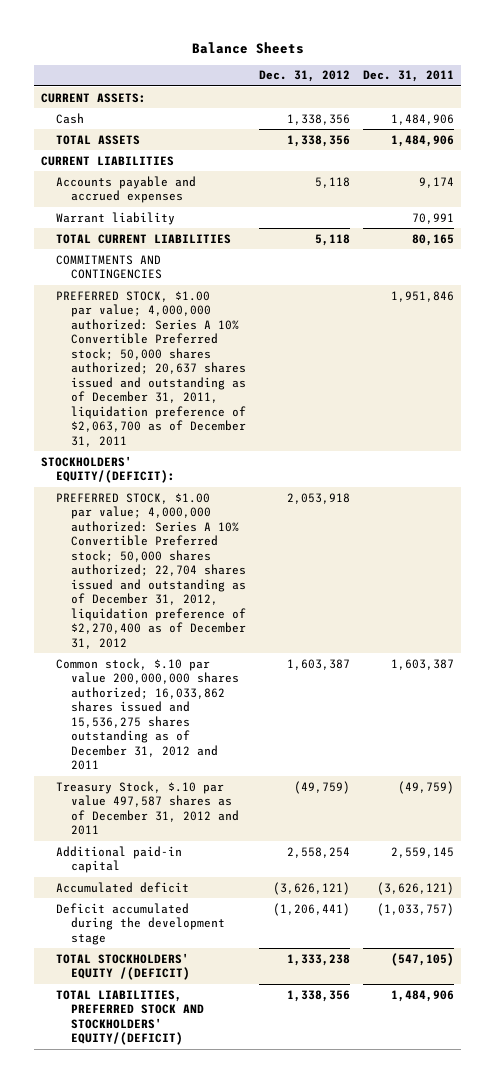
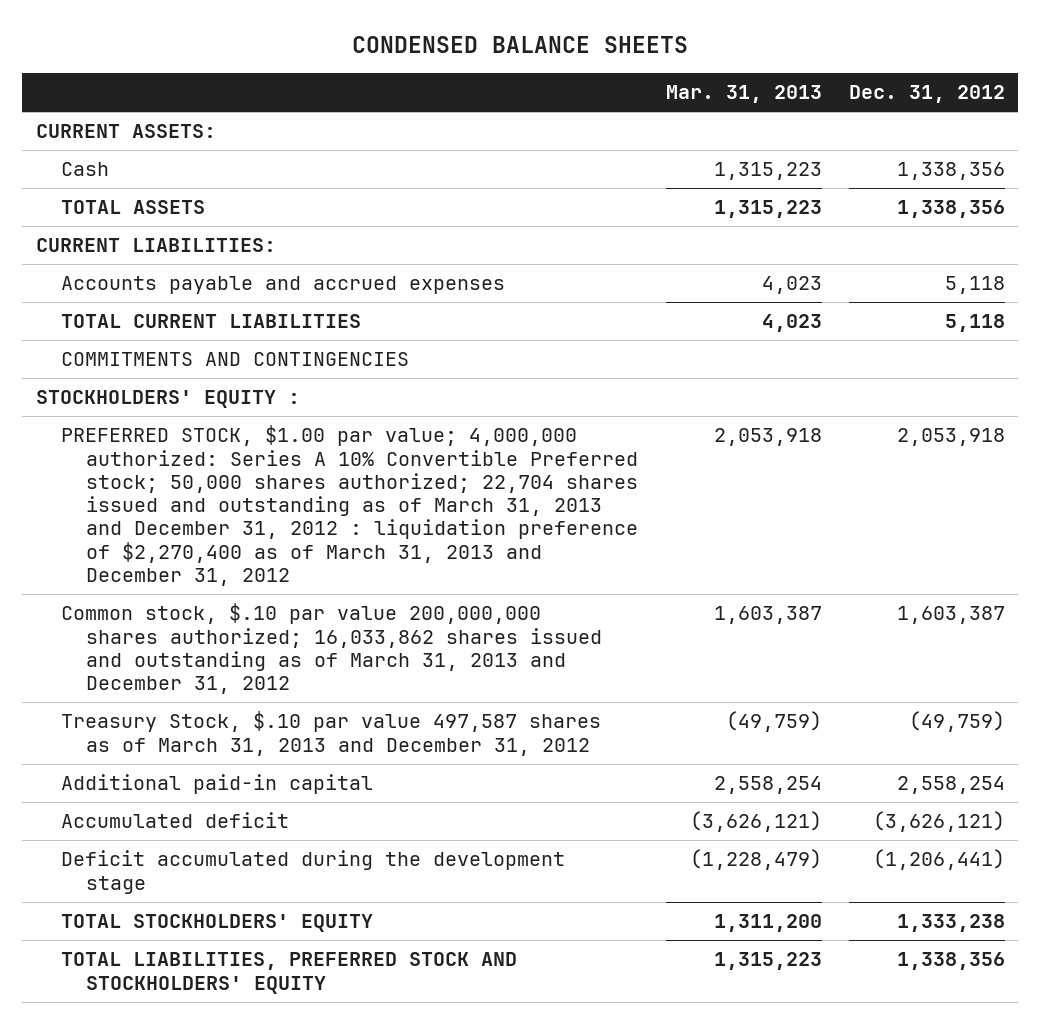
[191,41,304,54] Balance Sheets -> [352,35,689,53] CONDENSED BALANCE SHEETS
[363,70,455,83] Dec. 31, 2011 -> none
none -> [665,85,822,104] Mar. 31, 2013
[40,155,174,166] CURRENT LIABILITIES -> [35,238,276,253] CURRENT LIABILITIES:
[55,211,175,225] Warrant liability -> none
[55,290,247,447] PREFERRED STOCK, $1.00 par value; 4,000,000 authorized: Series A 10% Convertible Preferred stock; 50,000 shares authorized; 20,637 shares issued and outstanding as of December 31, 2011, liquidation preference of $2,063,700 as of December 31, 2011 -> none
[40,455,175,484] STOCKHOLDERS' EQUITY/(DEFICIT): -> [35,390,300,409] STOCKHOLDERS' EQUITY :
[55,492,247,649] PREFERRED STOCK, $1.00 par value; 4,000,000 authorized: Series A 10% Convertible Preferred stock; 50,000 shares authorized; 22,704 shares issued and outstanding as of December 31, 2012, liquidation preference of $2,270,400 as of December 31, 2012 -> [61,425,639,586] PREFERRED STOCK, $1.00 par value; 4,000,000 authorized: Series A 10% Convertible Preferred stock; 50,000 shares authorized; 22,704 shares issued and outstanding as of March 31, 2013 and December 31, 2012 : liquidation preference of $2,270,400 as of March 31, 2013 and December 31, 2012
[55,657,240,771] Common stock, $.10 par value 200,000,000 shares authorized; 16,033,862 shares issued and 15,536,275 shares outstanding as of December 31, 2012 and 2011 -> [61,603,603,695] Common stock, $.10 par value 200,000,000 shares authorized; 16,033,862 shares issued and outstanding as of March 31, 2013 and December 31, 2012
[55,780,240,836] Treasury Stock, $.10 par value 497,587 shares as of December 31, 2012 and 2011 -> [61,711,602,756] Treasury Stock, $.10 par value 497,587 shares as of March 31, 2013 and December 31, 2012
[55,952,191,981] TOTAL STOCKHOLDERS' EQUITY /(DEFICIT) -> [61,914,374,933] TOTAL STOCKHOLDERS' EQUITY
[55,989,205,1046] TOTAL LIABILITIES, PREFERRED STOCK AND STOCKHOLDERS' EQUITY/(DEFICIT) -> [61,952,518,994] TOTAL LIABILITIES, PREFERRED STOCK AND STOCKHOLDERS' EQUITY

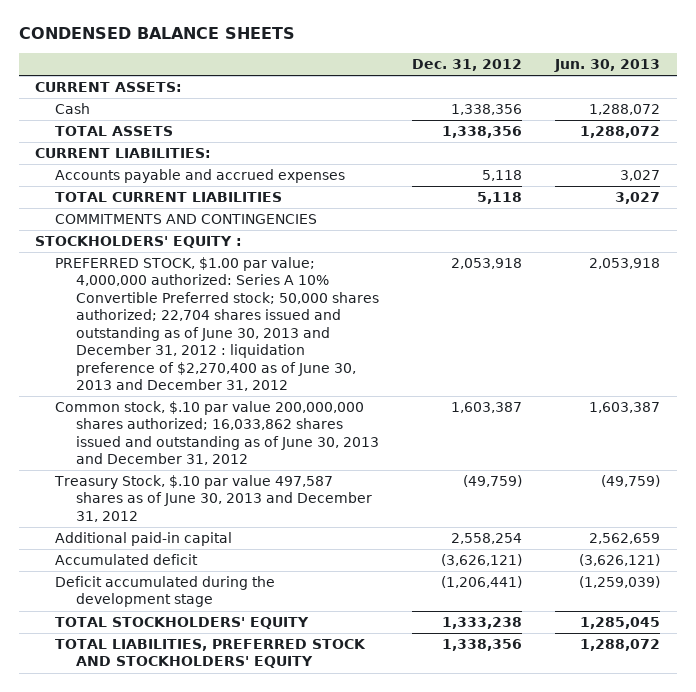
[665,85,822,104] Mar. 31, 2013 -> none
none -> [554,59,661,73] Jun. 30, 2013
[61,425,639,586] PREFERRED STOCK, $1.00 par value; 4,000,000 authorized: Series A 10% Convertible Preferred stock; 50,000 shares authorized; 22,704 shares issued and outstanding as of March 31, 2013 and December 31, 2012 : liquidation preference of $2,270,400 as of March 31, 2013 and December 31, 2012 -> [55,257,379,391] PREFERRED STOCK, $1.00 par value; 4,000,000 authorized: Series A 10% Convertible Preferred stock; 50,000 shares authorized; 22,704 shares issued and outstanding as of June 30, 2013 and December 31, 2012 : liquidation preference of $2,270,400 as of June 30, 2013 and December 31, 2012
[61,603,603,695] Common stock, $.10 par value 200,000,000 shares authorized; 16,033,862 shares issued and outstanding as of March 31, 2013 and December 31, 2012 -> [55,401,379,466] Common stock, $.10 par value 200,000,000 shares authorized; 16,033,862 shares issued and outstanding as of June 30, 2013 and December 31, 2012
[61,711,602,756] Treasury Stock, $.10 par value 497,587 shares as of March 31, 2013 and December 31, 2012 -> [54,475,372,522] Treasury Stock, $.10 par value 497,587 shares as of June 30, 2013 and December 31, 2012

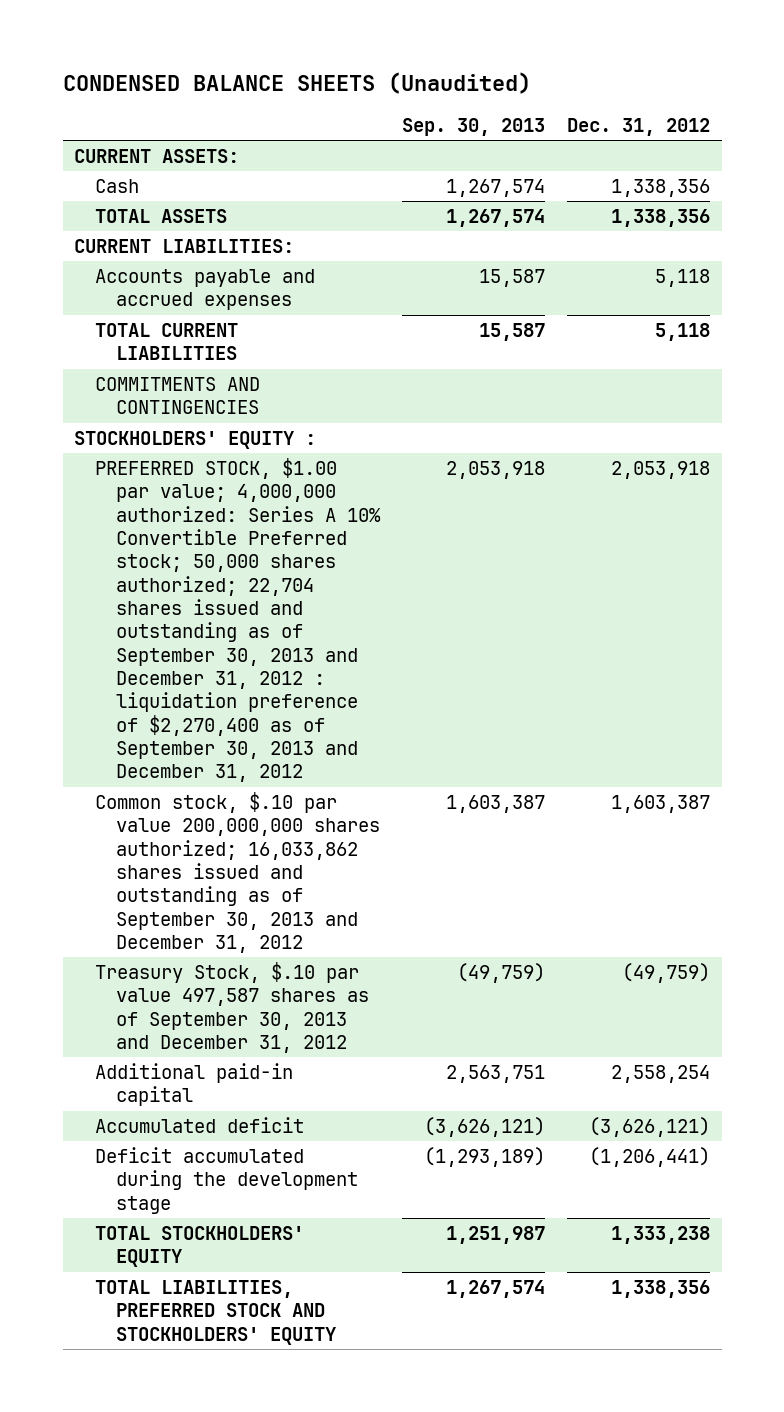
[18,27,295,40] CONDENSED BALANCE SHEETS -> [62,72,531,95] CONDENSED BALANCE SHEETS (Unaudited)
[554,59,661,73] Jun. 30, 2013 -> none
none -> [402,117,546,136] Sep. 30, 2013
[55,257,379,391] PREFERRED STOCK, $1.00 par value; 4,000,000 authorized: Series A 10% Convertible Preferred stock; 50,000 shares authorized; 22,704 shares issued and outstanding as of June 30, 2013 and December 31, 2012 : liquidation preference of $2,270,400 as of June 30, 2013 and December 31, 2012 -> [94,457,381,783] PREFERRED STOCK, $1.00 par value; 4,000,000 authorized: Series A 10% Convertible Preferred stock; 50,000 shares authorized; 22,704 shares issued and outstanding as of September 30, 2013 and December 31, 2012 : liquidation preference of $2,270,400 as of September 30, 2013 and December 31, 2012
[55,401,379,466] Common stock, $.10 par value 200,000,000 shares authorized; 16,033,862 shares issued and outstanding as of June 30, 2013 and December 31, 2012 -> [94,791,380,953] Common stock, $.10 par value 200,000,000 shares authorized; 16,033,862 shares issued and outstanding as of September 30, 2013 and December 31, 2012
[54,475,372,522] Treasury Stock, $.10 par value 497,587 shares as of June 30, 2013 and December 31, 2012 -> [94,961,369,1053] Treasury Stock, $.10 par value 497,587 shares as of September 30, 2013 and December 31, 2012

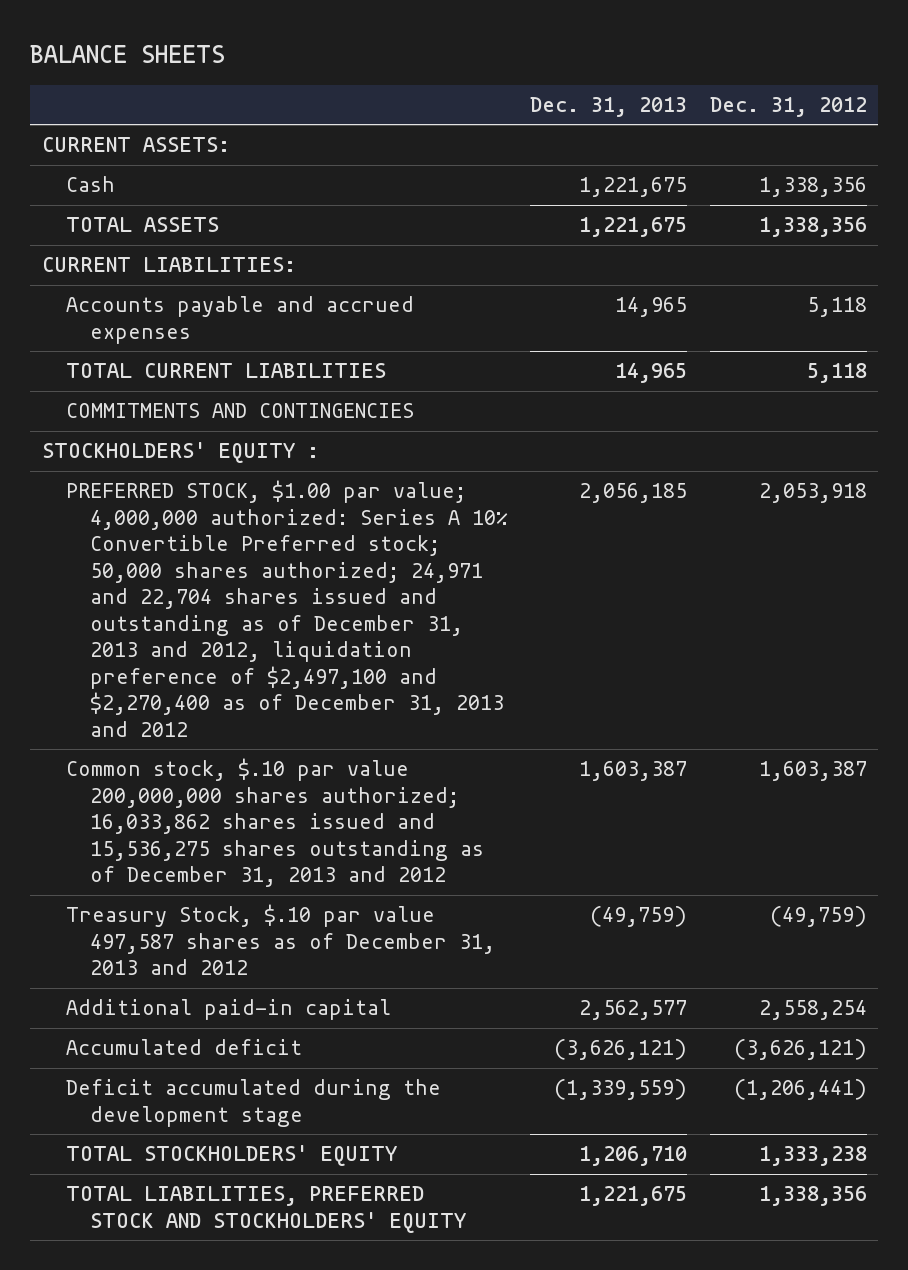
[62,72,531,95] CONDENSED BALANCE SHEETS (Unaudited) -> [30,45,226,64] BALANCE SHEETS
[402,117,546,136] Sep. 30, 2013 -> none
none -> [529,96,687,117] Dec. 31, 2013
[94,457,381,783] PREFERRED STOCK, $1.00 par value; 4,000,000 authorized: Series A 10% Convertible Preferred stock; 50,000 shares authorized; 22,704 shares issued and outstanding as of September 30, 2013 and December 31, 2012 : liquidation preference of $2,270,400 as of September 30, 2013 and December 31, 2012 -> [65,480,508,737] PREFERRED STOCK, $1.00 par value; 4,000,000 authorized: Series A 10% Convertible Preferred stock; 50,000 shares authorized; 24,971 and 22,704 shares issued and outstanding as of December 31, 2013 and 2012, liquidation preference of $2,497,100 and $2,270,400 as of December 31, 2013 and 2012
[94,791,380,953] Common stock, $.10 par value 200,000,000 shares authorized; 16,033,862 shares issued and outstanding as of September 30, 2013 and December 31, 2012 -> [65,758,484,888] Common stock, $.10 par value 200,000,000 shares authorized; 16,033,862 shares issued and 15,536,275 shares outstanding as of December 31, 2013 and 2012
[94,961,369,1053] Treasury Stock, $.10 par value 497,587 shares as of September 30, 2013 and December 31, 2012 -> [65,904,495,976] Treasury Stock, $.10 par value 497,587 shares as of December 31, 2013 and 2012

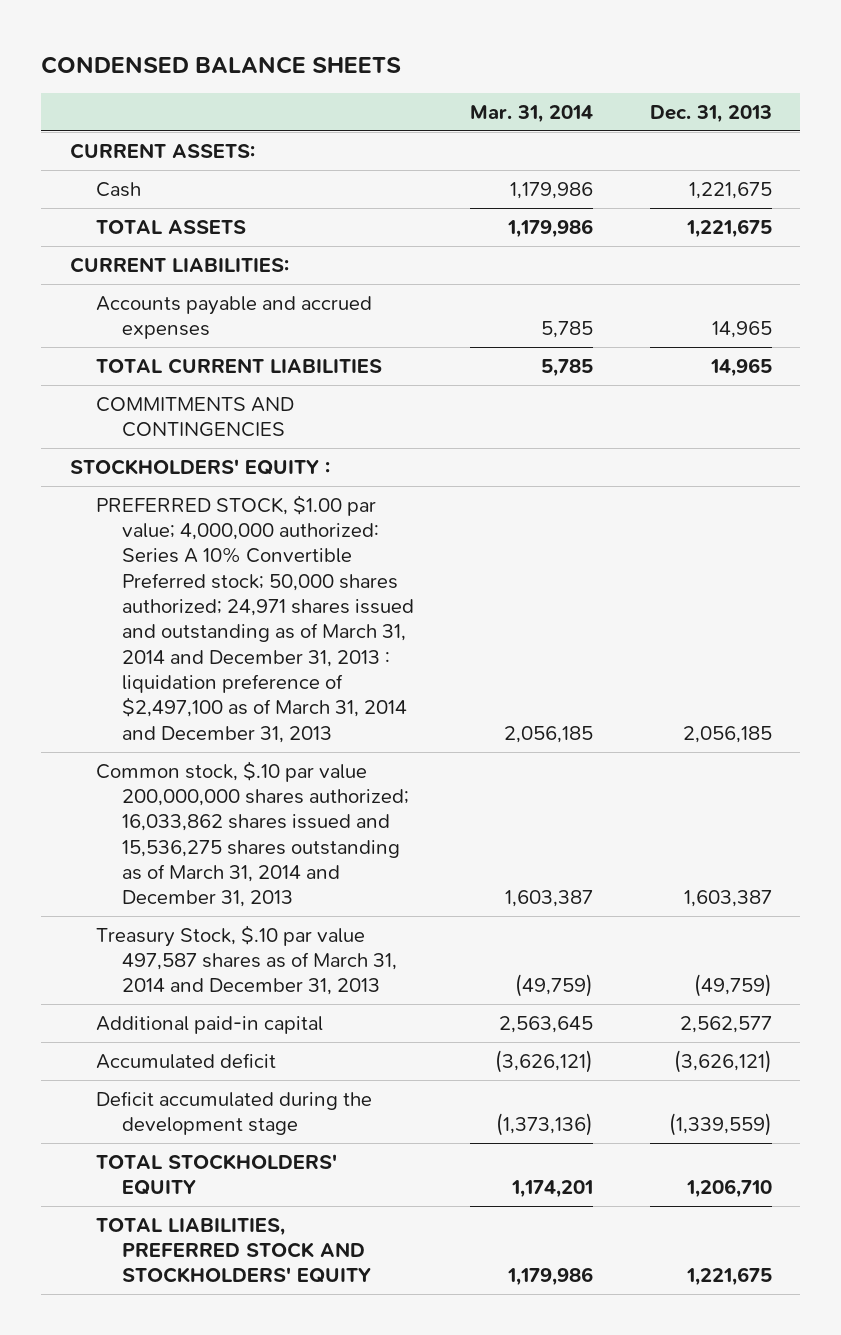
[30,45,226,64] BALANCE SHEETS -> [41,55,402,74] CONDENSED BALANCE SHEETS
[709,96,867,117] Dec. 31, 2012 -> none
none -> [470,104,594,123] Mar. 31, 2014
[65,480,508,737] PREFERRED STOCK, $1.00 par value; 4,000,000 authorized: Series A 10% Convertible Preferred stock; 50,000 shares authorized; 24,971 and 22,704 shares issued and outstanding as of December 31, 2013 and 2012, liquidation preference of $2,497,100 and $2,270,400 as of December 31, 2013 and 2012 -> [95,494,414,743] PREFERRED STOCK, $1.00 par value; 4,000,000 authorized: Series A 10% Convertible Preferred stock; 50,000 shares authorized; 24,971 shares issued and outstanding as of March 31, 2014 and December 31, 2013 : liquidation preference of $2,497,100 as of March 31, 2014 and December 31, 2013
[65,758,484,888] Common stock, $.10 par value 200,000,000 shares authorized; 16,033,862 shares issued and 15,536,275 shares outstanding as of December 31, 2013 and 2012 -> [95,760,409,908] Common stock, $.10 par value 200,000,000 shares authorized; 16,033,862 shares issued and 15,536,275 shares outstanding as of March 31, 2014 and December 31, 2013
[65,904,495,976] Treasury Stock, $.10 par value 497,587 shares as of December 31, 2013 and 2012 -> [95,924,397,996] Treasury Stock, $.10 par value 497,587 shares as of March 31, 2014 and December 31, 2013

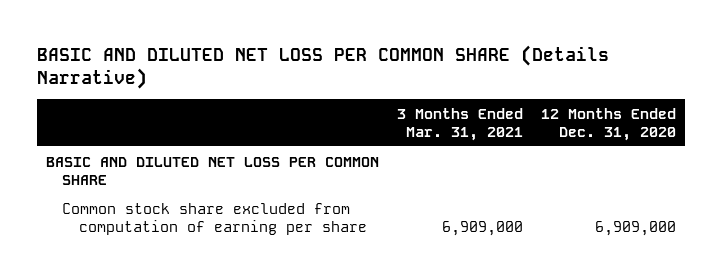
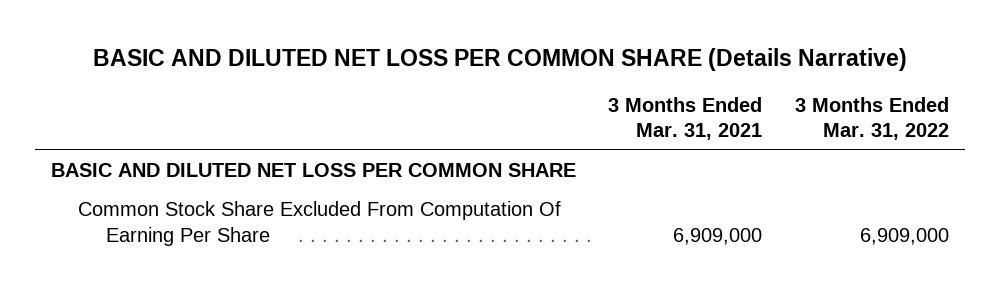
[540,107,676,141] 12 Months Ended Dec. 31, 2020 -> none
none -> [794,96,949,141] 3 Months Ended Mar. 31, 2022
[62,202,367,235] Common stock share excluded from computation of earning per share -> [78,201,562,246] Common Stock Share Excluded From Computation Of Earning Per Share

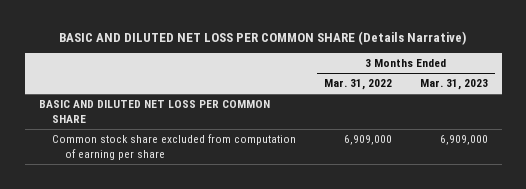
[608,96,763,141] 3 Months Ended Mar. 31, 2021 -> none
none -> [419,79,488,91] Mar. 31, 2023
[78,201,562,246] Common Stock Share Excluded From Computation Of Earning Per Share -> [51,134,296,160] Common stock share excluded from computation of earning per share

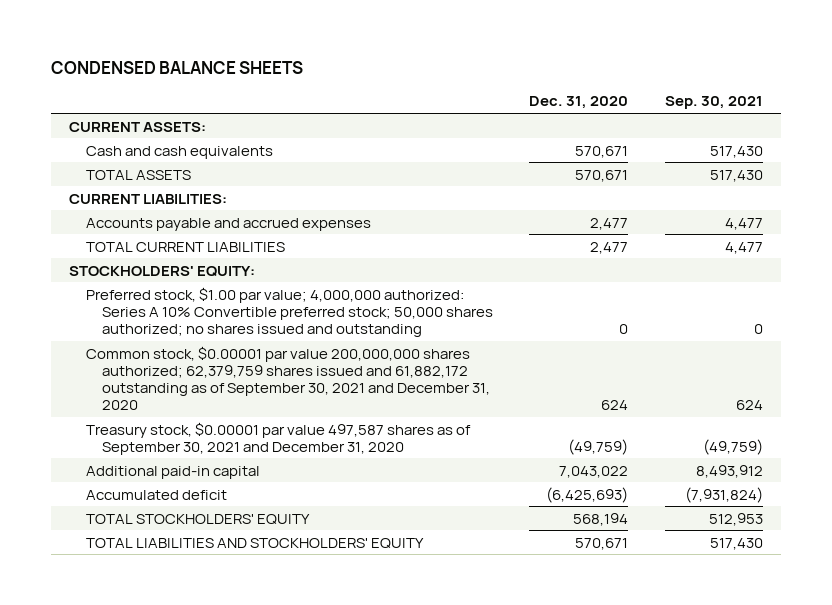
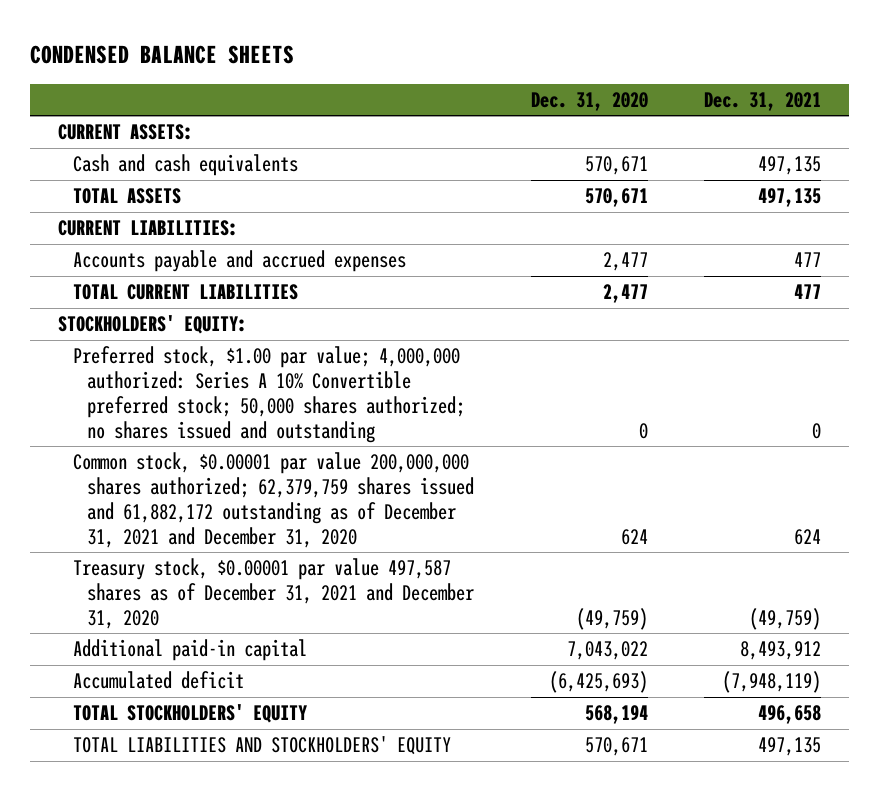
[664,96,763,110] Sep. 30, 2021 -> none
none -> [703,91,821,111] Dec. 31, 2021
[85,345,491,411] Common stock, $0.00001 par value 200,000,000 shares authorized; 62,379,759 shares issued and 61,882,172 outstanding as of September 30, 2021 and December 31, 2020 -> [72,452,475,548] Common stock, $0.00001 par value 200,000,000 shares authorized; 62,379,759 shares issued and 61,882,172 outstanding as of December 31, 2021 and December 31, 2020
[85,421,471,455] Treasury stock, $0.00001 par value 497,587 shares as of September 30, 2021 and December 31, 2020 -> [72,558,475,630] Treasury stock, $0.00001 par value 497,587 shares as of December 31, 2021 and December 31, 2020

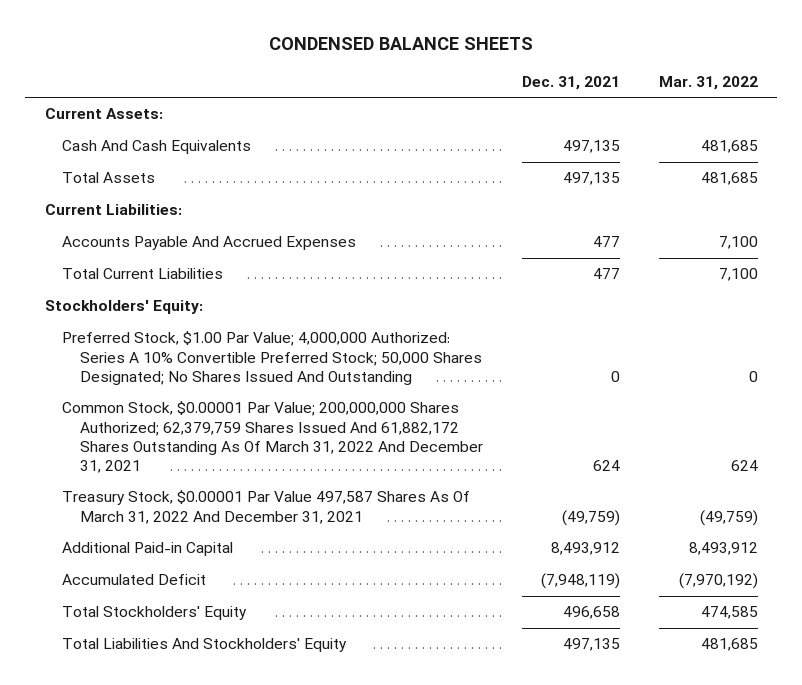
[530,91,648,111] Dec. 31, 2020 -> none
none -> [658,75,758,90] Mar. 31, 2022
[57,124,193,141] CURRENT ASSETS: -> [44,108,163,120] Current Assets:
[72,154,298,177] Cash and cash equivalents -> [62,140,252,155] Cash And Cash Equivalents
[72,188,181,205] TOTAL ASSETS -> [62,172,156,184] Total Assets
[57,220,238,237] CURRENT LIABILITIES: -> [44,204,182,216] Current Liabilities:
[72,250,406,273] Accounts payable and accrued expenses -> [62,236,357,251] Accounts Payable And Accrued Expenses
[72,284,298,301] TOTAL CURRENT LIABILITIES -> [62,268,224,280] Total Current Liabilities
[57,315,247,335] STOCKHOLDERS' EQUITY: -> [44,300,203,315] Stockholders' Equity:
[72,346,466,443] Preferred stock, $1.00 par value; 4,000,000 authorized: Series A 10% Convertible preferred stock; 50,000 shares authorized; no shares issued and outstanding -> [62,331,482,385] Preferred Stock, $1.00 Par Value; 4,000,000 Authorized: Series A 10% Convertible Preferred Stock; 50,000 Shares Designated; No Shares Issued And Outstanding
[72,452,475,548] Common stock, $0.00001 par value 200,000,000 shares authorized; 62,379,759 shares issued and 61,882,172 outstanding as of December 31, 2021 and December 31, 2020 -> [62,401,483,474] Common Stock, $0.00001 Par Value; 200,000,000 Shares Authorized; 62,379,759 Shares Issued And 61,882,172 Shares Outstanding As Of March 31, 2022 And December 31, 2021
[72,558,475,630] Treasury stock, $0.00001 par value 497,587 shares as of December 31, 2021 and December 31, 2020 -> [62,490,471,524] Treasury Stock, $0.00001 Par Value 497,587 Shares As Of March 31, 2022 And December 31, 2021
[72,639,307,662] Additional paid-in capital -> [62,542,234,557] Additional Paid-in Capital
[72,671,244,690] Accumulated deficit -> [62,574,207,586] Accumulated Deficit
[72,704,307,724] TOTAL STOCKHOLDERS' EQUITY -> [62,606,248,621] Total Stockholders' Equity
[72,736,451,756] TOTAL LIABILITIES AND STOCKHOLDERS' EQUITY -> [62,638,348,653] Total Liabilities And Stockholders' Equity

